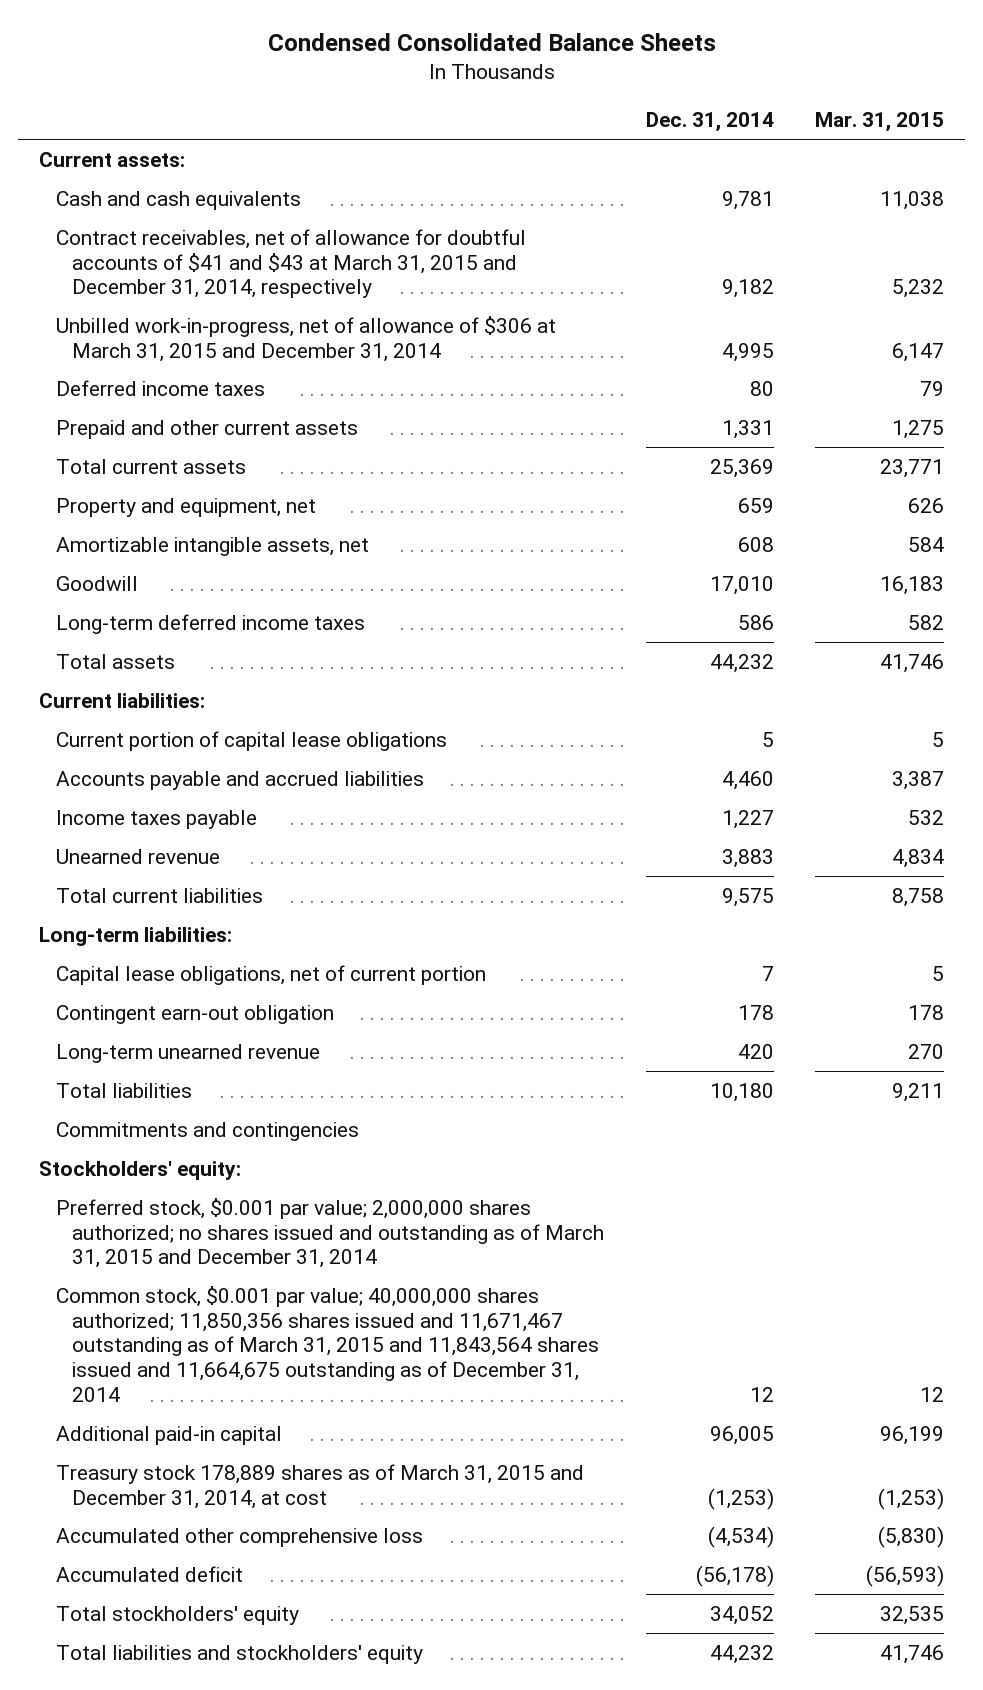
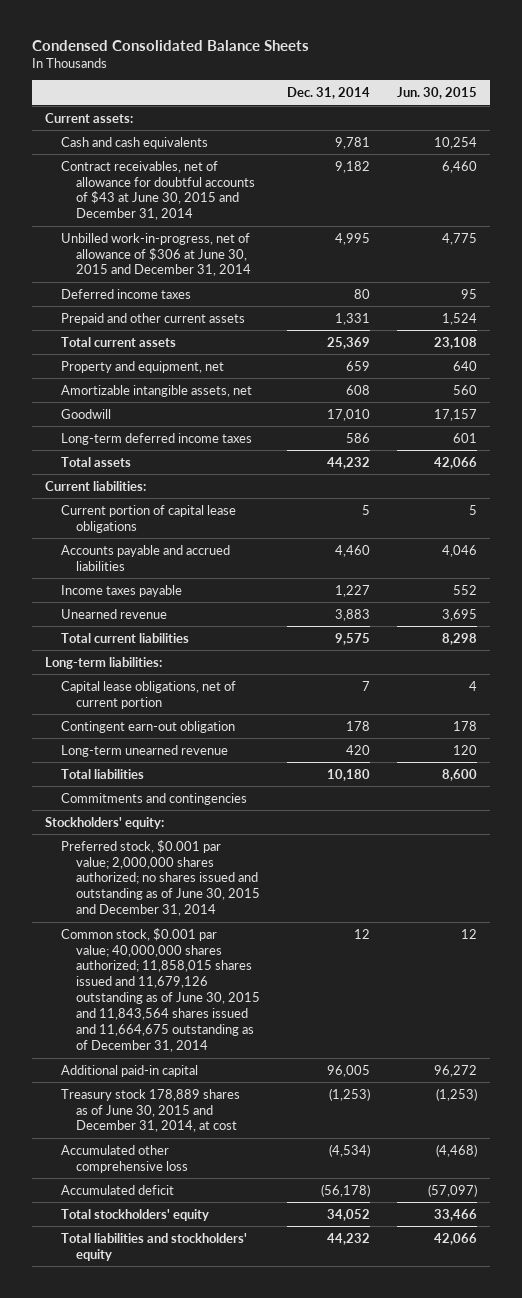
[815,112,945,133] Mar. 31, 2015 -> none
none -> [397,87,478,100] Jun. 30, 2015
[55,228,526,299] Contract receivables, net of allowance for doubtful accounts of $41 and $43 at March 31, 2015 and December 31, 2014, respectively -> [60,160,256,221] Contract receivables, net of allowance for doubtful accounts of $43 at June 30, 2015 and December 31, 2014
[55,315,556,362] Unbilled work-in-progress, net of allowance of $306 at March 31, 2015 and December 31, 2014 -> [60,232,252,277] Unbilled work-in-progress, net of allowance of $306 at June 30, 2015 and December 31, 2014
[55,1197,605,1269] Preferred stock, $0.001 par value; 2,000,000 shares authorized; no shares issued and outstanding as of March 31, 2015 and December 31, 2014 -> [60,839,261,917] Preferred stock, $0.001 par value; 2,000,000 shares authorized; no shares issued and outstanding as of June 30, 2015 and December 31, 2014
[55,1285,600,1402] Common stock, $0.001 par value; 40,000,000 shares authorized; 11,850,356 shares issued and 11,671,467 outstanding as of March 31, 2015 and 11,843,564 shares issued and 11,664,675 outstanding as of December 31, 2014 -> [60,927,261,1053] Common stock, $0.001 par value; 40,000,000 shares authorized; 11,858,015 shares issued and 11,679,126 outstanding as of June 30, 2015 and 11,843,564 shares issued and 11,664,675 outstanding as of December 31, 2014
[55,1463,584,1509] Treasury stock 178,889 shares as of March 31, 2015 and December 31, 2014, at cost -> [60,1088,240,1133] Treasury stock 178,889 shares as of June 30, 2015 and December 31, 2014, at cost

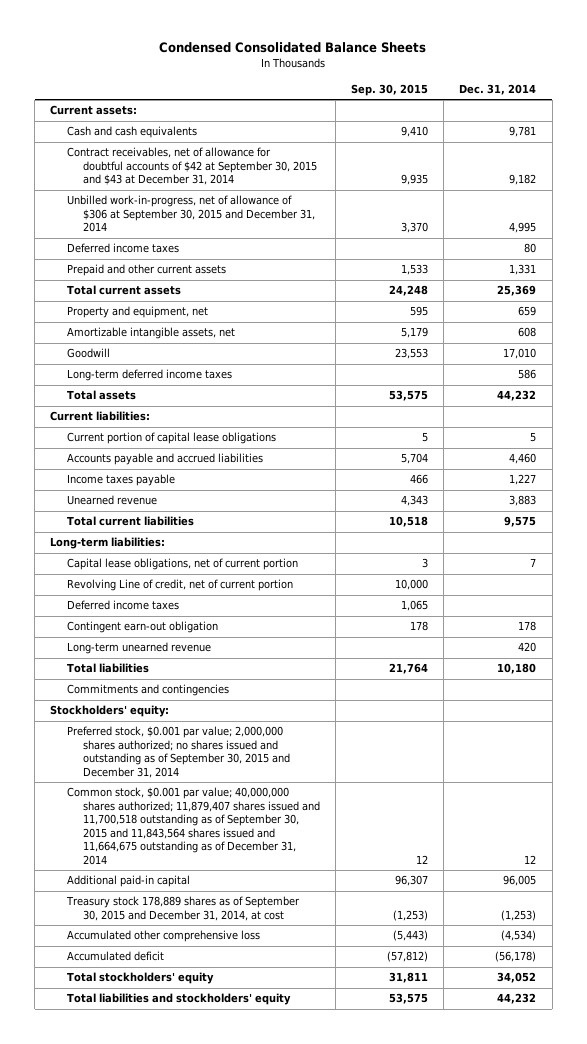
[397,87,478,100] Jun. 30, 2015 -> none
none -> [351,83,429,96] Sep. 30, 2015
[60,160,256,221] Contract receivables, net of allowance for doubtful accounts of $43 at June 30, 2015 and December 31, 2014 -> [66,147,318,186] Contract receivables, net of allowance for doubtful accounts of $42 at September 30, 2015 and $43 at December 31, 2014
[60,232,252,277] Unbilled work-in-progress, net of allowance of $306 at June 30, 2015 and December 31, 2014 -> [66,195,316,233] Unbilled work-in-progress, net of allowance of $306 at September 30, 2015 and December 31, 2014
none -> [66,579,293,592] Revolving Line of credit, net of current portion
none -> [66,600,179,611] Deferred income taxes
[60,839,261,917] Preferred stock, $0.001 par value; 2,000,000 shares authorized; no shares issued and outstanding as of June 30, 2015 and December 31, 2014 -> [66,726,291,778] Preferred stock, $0.001 par value; 2,000,000 shares authorized; no shares issued and outstanding as of September 30, 2015 and December 31, 2014
[60,927,261,1053] Common stock, $0.001 par value; 40,000,000 shares authorized; 11,858,015 shares issued and 11,679,126 outstanding as of June 30, 2015 and 11,843,564 shares issued and 11,664,675 outstanding as of December 31, 2014 -> [66,787,321,865] Common stock, $0.001 par value; 40,000,000 shares authorized; 11,879,407 shares issued and 11,700,518 outstanding as of September 30, 2015 and 11,843,564 shares issued and 11,664,675 outstanding as of December 31, 2014
[60,1088,240,1133] Treasury stock 178,889 shares as of June 30, 2015 and December 31, 2014, at cost -> [65,896,300,921] Treasury stock 178,889 shares as of September 30, 2015 and December 31, 2014, at cost

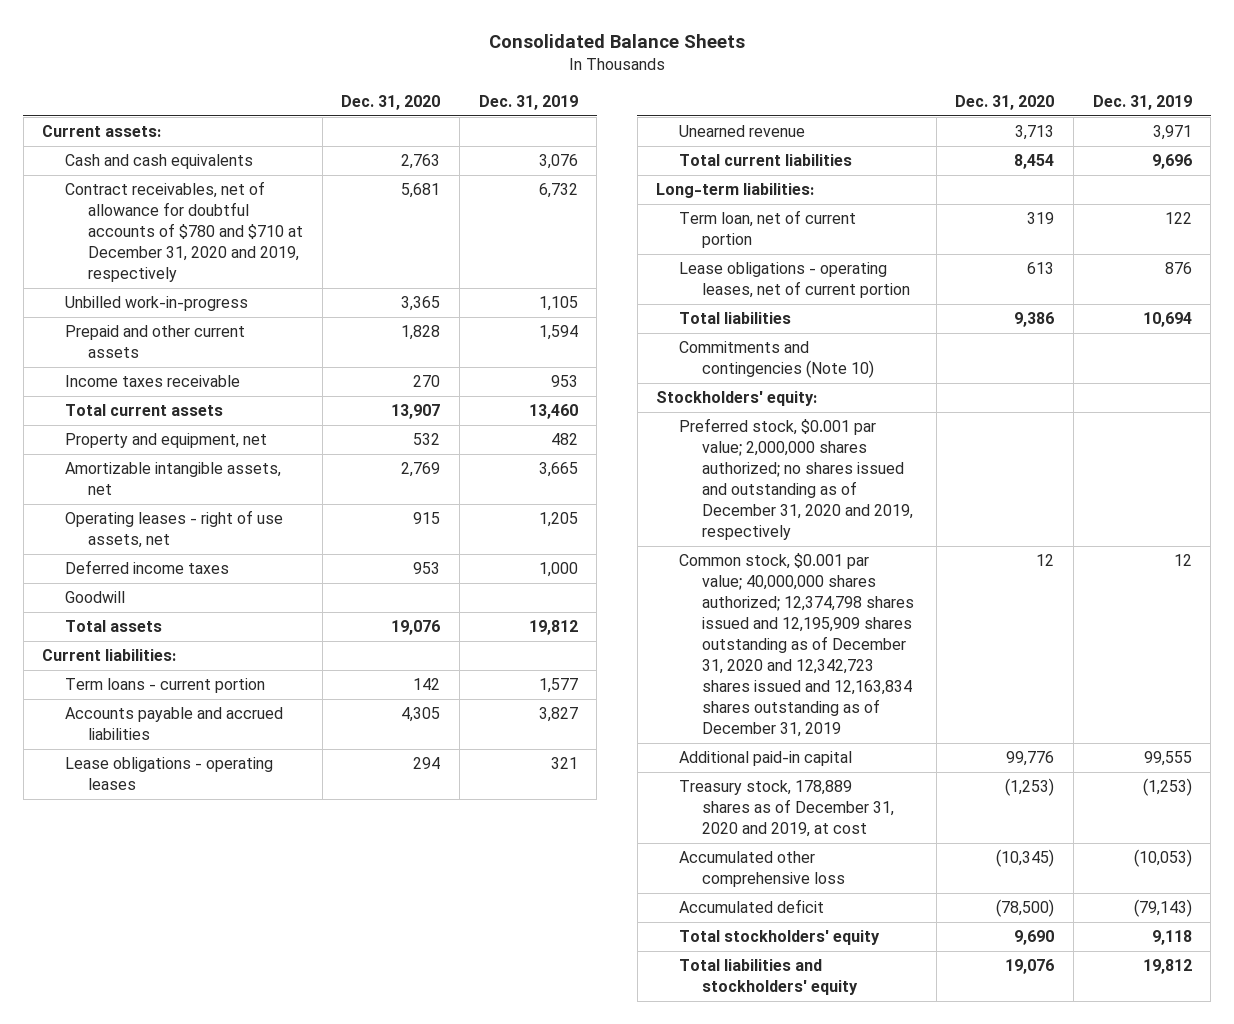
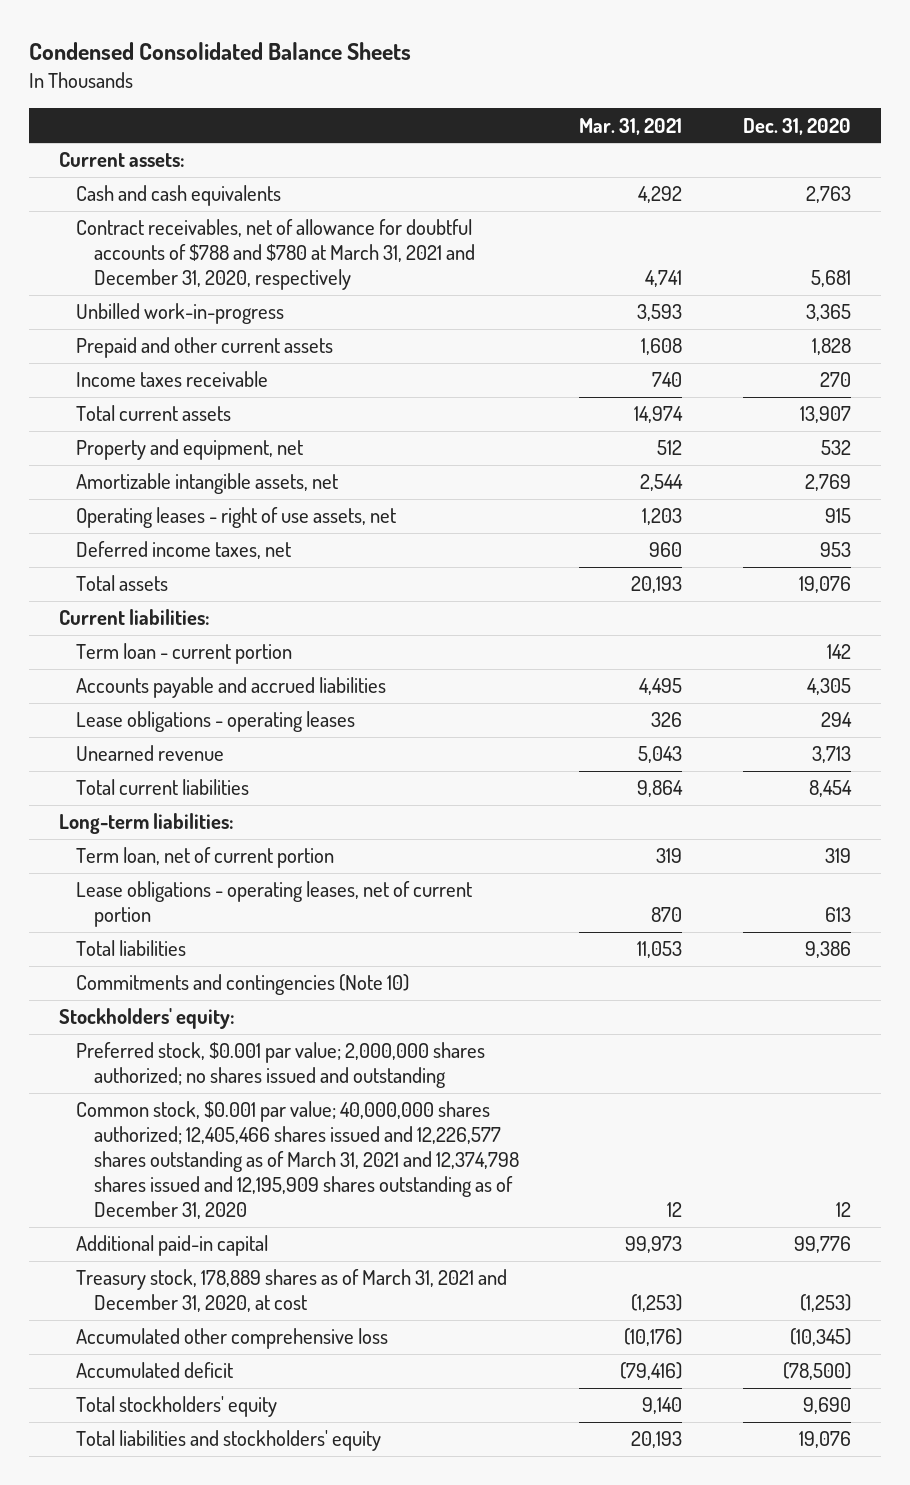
[489,34,746,49] Consolidated Balance Sheets -> [28,42,411,61] Condensed Consolidated Balance Sheets
[478,94,578,110] Dec. 31, 2019 -> none
none -> [579,117,683,135] Mar. 31, 2021
[65,181,304,283] Contract receivables, net of allowance for doubtful accounts of $780 and $710 at December 31, 2020 and 2019, respectively -> [76,219,475,291] Contract receivables, net of allowance for doubtful accounts of $788 and $780 at March 31, 2021 and December 31, 2020, respectively
[65,591,126,604] Goodwill -> none
[65,560,230,575] Deferred income taxes -> [76,541,292,560] Deferred income taxes, net
[65,678,266,694] Term loans - current portion -> [76,643,293,665] Term loan - current portion
[679,418,914,541] Preferred stock, $0.001 par value; 2,000,000 shares authorized; no shares issued and outstanding as of December 31, 2020 and 2019, respectively -> [76,1042,486,1089] Preferred stock, $0.001 par value; 2,000,000 shares authorized; no shares issued and outstanding
[679,553,915,738] Common stock, $0.001 par value; 40,000,000 shares authorized; 12,374,798 shares issued and 12,195,909 shares outstanding as of December 31, 2020 and 12,342,723 shares issued and 12,163,834 shares outstanding as of December 31, 2019 -> [76,1101,519,1220] Common stock, $0.001 par value; 40,000,000 shares authorized; 12,405,466 shares issued and 12,226,577 shares outstanding as of March 31, 2021 and 12,374,798 shares issued and 12,195,909 shares outstanding as of December 31, 2020
[679,780,895,838] Treasury stock, 178,889 shares as of December 31, 2020 and 2019, at cost -> [76,1269,508,1313] Treasury stock, 178,889 shares as of March 31, 2021 and December 31, 2020, at cost

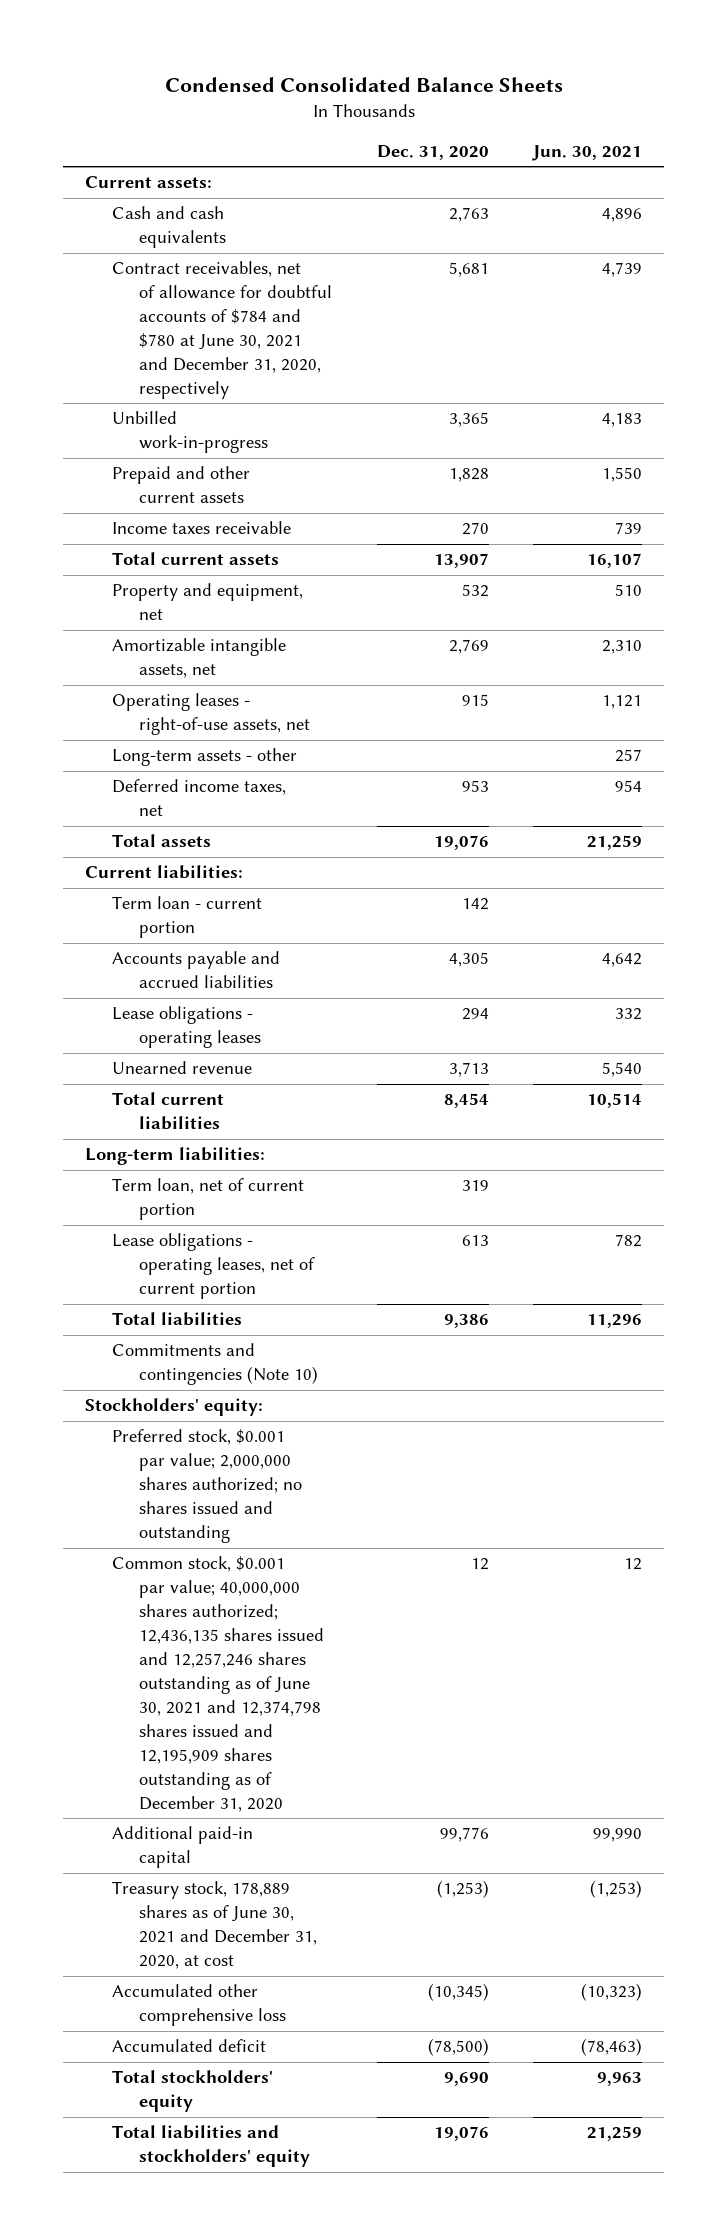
[579,117,683,135] Mar. 31, 2021 -> none
none -> [532,144,643,161] Jun. 30, 2021
[76,219,475,291] Contract receivables, net of allowance for doubtful accounts of $788 and $780 at March 31, 2021 and December 31, 2020, respectively -> [112,261,333,400] Contract receivables, net of allowance for doubtful accounts of $784 and $780 at June 30, 2021 and December 31, 2020, respectively
[76,507,397,529] Operating leases - right of use assets, net -> [112,693,311,736] Operating leases - right-of-use assets, net
none -> [112,748,298,767] Long-term assets - other
[76,1101,519,1220] Common stock, $0.001 par value; 40,000,000 shares authorized; 12,405,466 shares issued and 12,226,577 shares outstanding as of March 31, 2021 and 12,374,798 shares issued and 12,195,909 shares outstanding as of December 31, 2020 -> [112,1556,325,1812] Common stock, $0.001 par value; 40,000,000 shares authorized; 12,436,135 shares issued and 12,257,246 shares outstanding as of June 30, 2021 and 12,374,798 shares issued and 12,195,909 shares outstanding as of December 31, 2020
[76,1269,508,1313] Treasury stock, 178,889 shares as of March 31, 2021 and December 31, 2020, at cost -> [112,1881,318,1970] Treasury stock, 178,889 shares as of June 30, 2021 and December 31, 2020, at cost

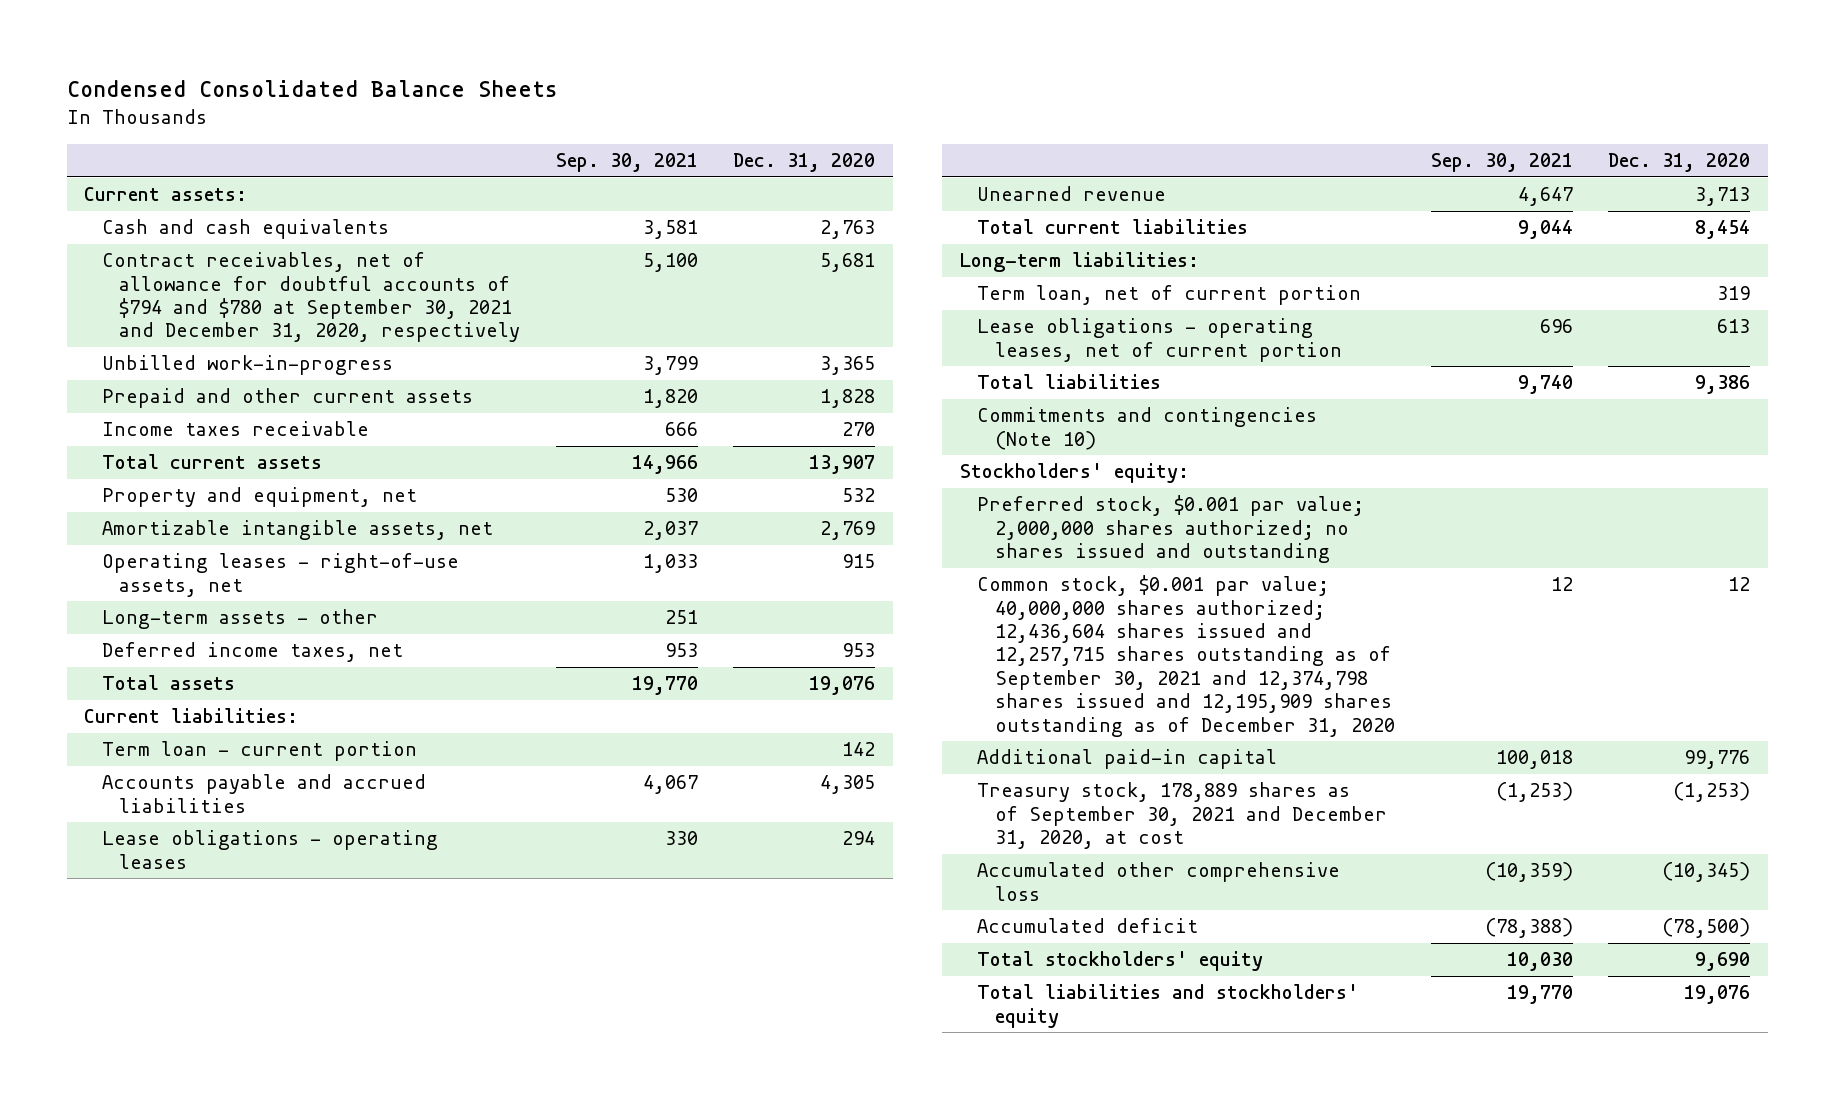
[532,144,643,161] Jun. 30, 2021 -> none
none -> [555,153,698,173] Sep. 30, 2021
[112,261,333,400] Contract receivables, net of allowance for doubtful accounts of $784 and $780 at June 30, 2021 and December 31, 2020, respectively -> [101,252,521,343] Contract receivables, net of allowance for doubtful accounts of $794 and $780 at September 30, 2021 and December 31, 2020, respectively
[112,1556,325,1812] Common stock, $0.001 par value; 40,000,000 shares authorized; 12,436,135 shares issued and 12,257,246 shares outstanding as of June 30, 2021 and 12,374,798 shares issued and 12,195,909 shares outstanding as of December 31, 2020 -> [977,575,1395,737] Common stock, $0.001 par value; 40,000,000 shares authorized; 12,436,604 shares issued and 12,257,715 shares outstanding as of September 30, 2021 and 12,374,798 shares issued and 12,195,909 shares outstanding as of December 31, 2020
[112,1881,318,1970] Treasury stock, 178,889 shares as of June 30, 2021 and December 31, 2020, at cost -> [977,782,1387,850] Treasury stock, 178,889 shares as of September 30, 2021 and December 31, 2020, at cost

